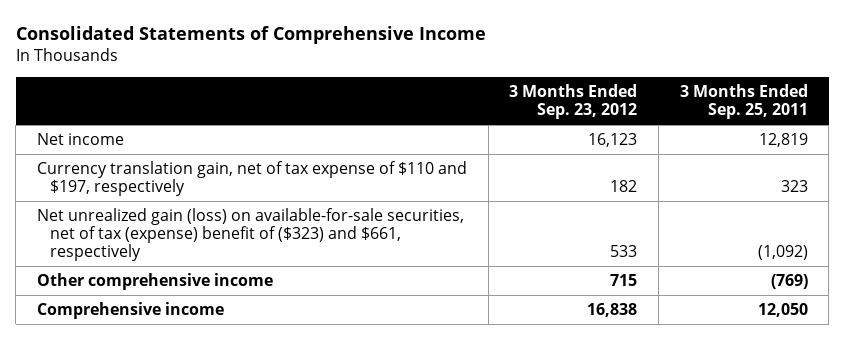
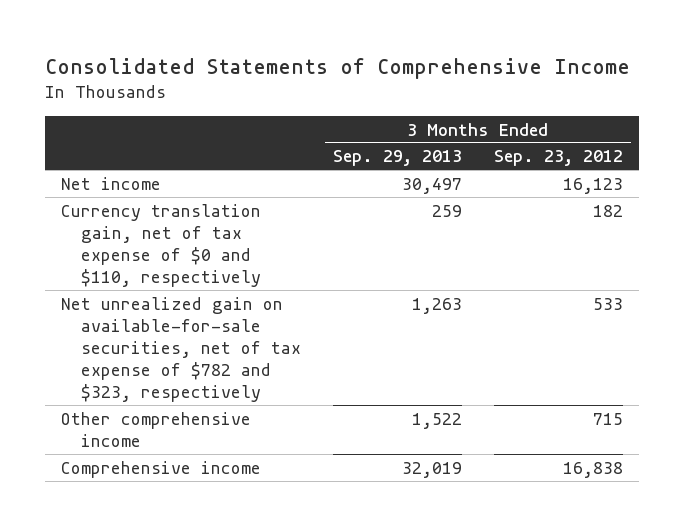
[679,84,808,120] 3 Months Ended Sep. 25, 2011 -> none
none -> [332,150,462,167] Sep. 29, 2013
[37,161,468,197] Currency translation gain, net of tax expense of $110 and $197, respectively -> [61,203,262,287] Currency translation gain, net of tax expense of $0 and $110, respectively
[37,208,465,262] Net unrealized gain (loss) on available-for-sale securities, net of tax (expense) benefit of ($323) and $661, respectively -> [61,296,302,402] Net unrealized gain on available-for-sale securities, net of tax expense of $782 and $323, respectively

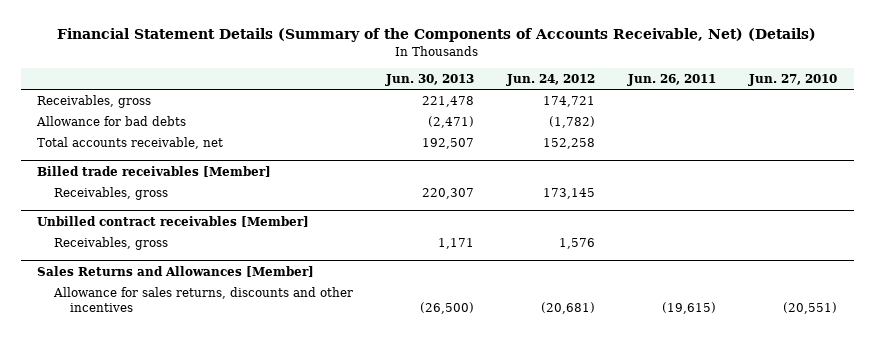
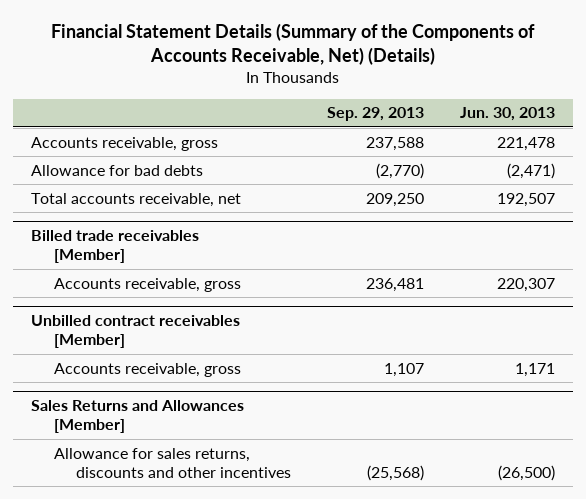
[505,74,595,87] Jun. 24, 2012 -> none
[626,74,716,87] Jun. 26, 2011 -> none
[748,74,838,87] Jun. 27, 2010 -> none
none -> [327,107,425,122] Sep. 29, 2013
[37,94,152,108] Receivables, gross -> [31,136,219,151] Accounts receivable, gross
[53,186,168,200] Receivables, gross -> [53,277,241,292] Accounts receivable, gross
[53,236,168,250] Receivables, gross -> [53,362,241,377] Accounts receivable, gross

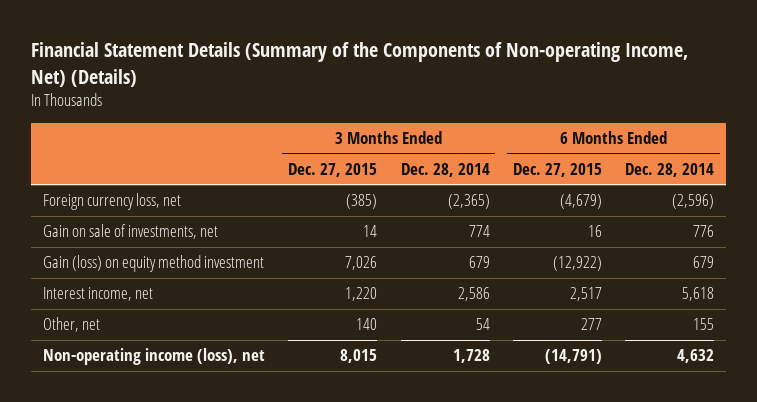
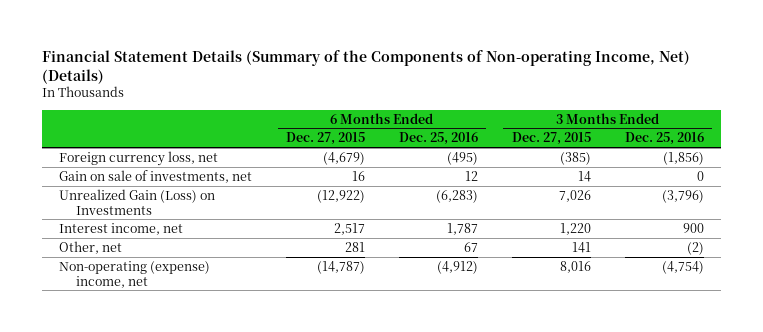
[400,162,490,177] Dec. 28, 2014 -> none
[625,162,715,177] Dec. 28, 2014 -> none
none -> [399,132,479,146] Dec. 25, 2016
none -> [624,132,704,146] Dec. 25, 2016
[42,255,264,273] Gain (loss) on equity method investment -> [59,188,216,215] Unrealized Gain (Loss) on Investments
[356,318,378,331] 140 -> [571,241,591,253] 141
[580,318,602,331] 277 -> [345,241,366,252] 281
[42,348,265,366] Non-operating income (loss), net -> [59,260,211,288] Non-operating (expense) income, net
[340,349,378,364] 8,015 -> [559,260,591,273] 8,016
[544,349,602,365] (14,791) -> [317,260,366,274] (14,787)

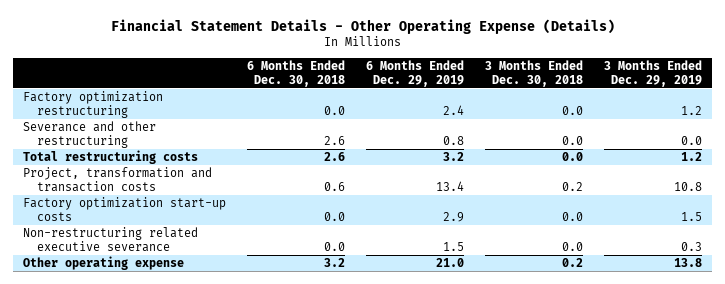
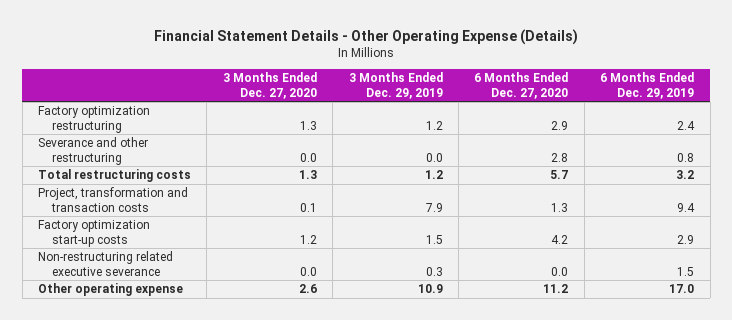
[247,59,346,87] 6 Months Ended Dec. 30, 2018 -> none
[485,59,584,87] 3 Months Ended Dec. 30, 2018 -> none
none -> [222,72,317,99] 3 Months Ended Dec. 27, 2020
none -> [474,72,569,99] 6 Months Ended Dec. 27, 2020
[436,180,465,191] 13.4 -> [677,202,696,212] 9.4
[674,181,703,191] 10.8 -> [425,202,443,212] 7.9
[436,258,465,268] 21.0 -> [669,284,695,294] 17.0
[674,258,703,268] 13.8 -> [417,284,443,294] 10.9

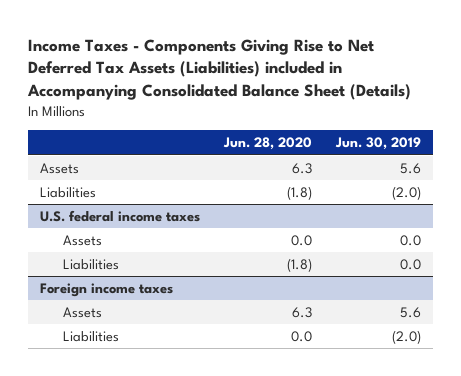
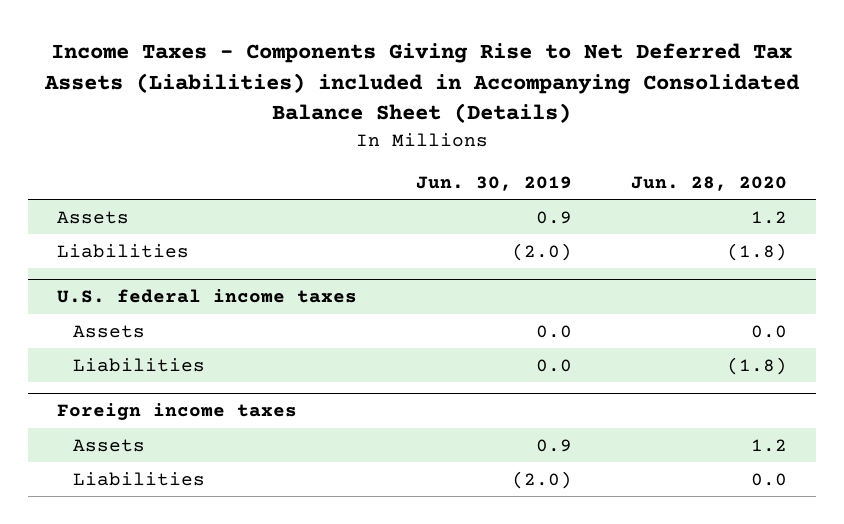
[292,163,313,175] 6.3 -> [750,210,787,224] 1.2
[399,163,421,175] 5.6 -> [536,210,573,224] 0.9
[292,307,313,319] 6.3 -> [750,438,787,452] 1.2
[399,307,421,319] 5.6 -> [536,438,573,452] 0.9

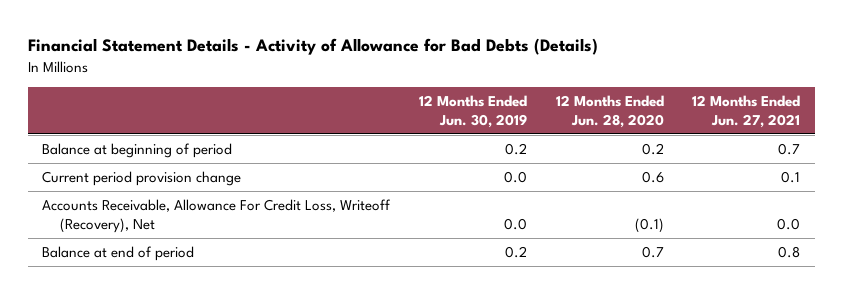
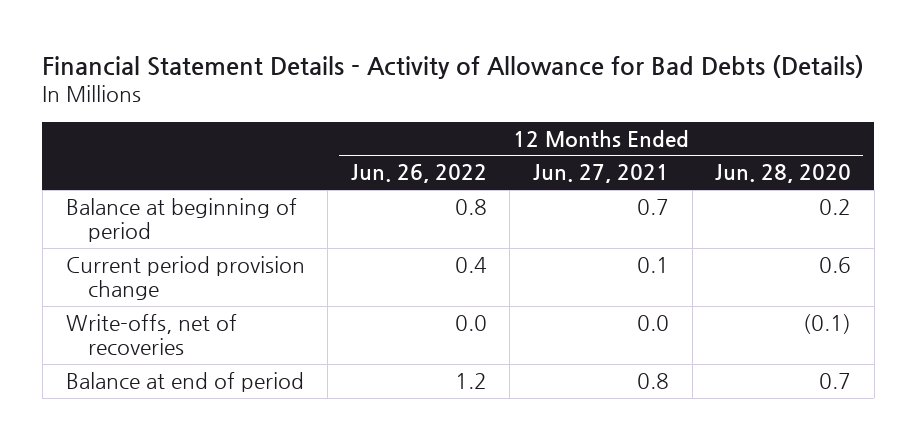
[418,94,527,128] 12 Months Ended Jun. 30, 2019 -> none
none -> [350,164,487,184] Jun. 26, 2022
[42,199,392,233] Accounts Receivable, Allowance For Credit Loss, Writeoff (Recovery), Net -> none
none -> [65,314,237,356] Write-offs, net of recoveries

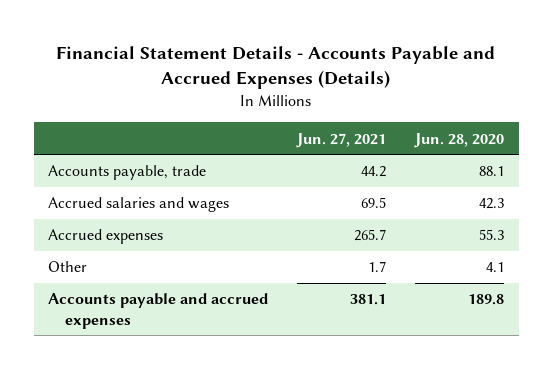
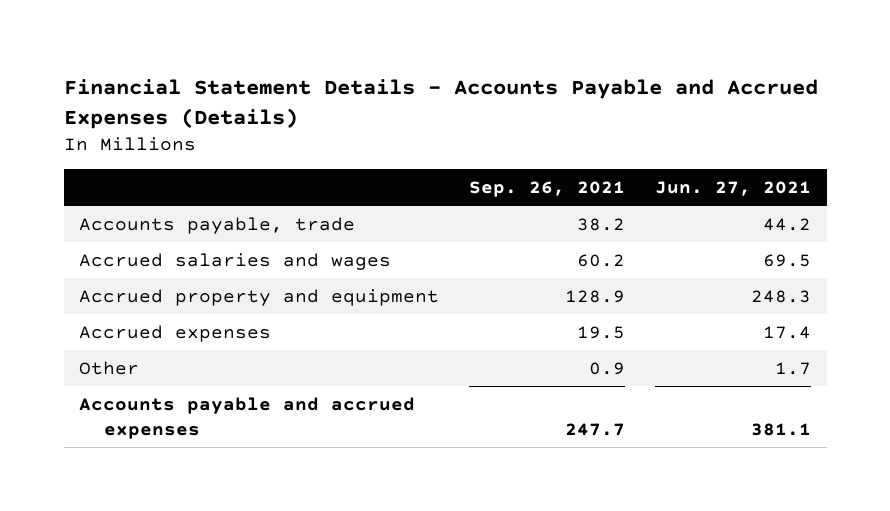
[414,132,505,148] Jun. 28, 2020 -> none
none -> [469,181,626,198] Sep. 26, 2021
none -> [78,288,439,306] Accrued property and equipment
[354,229,387,242] 265.7 -> [763,325,812,339] 17.4

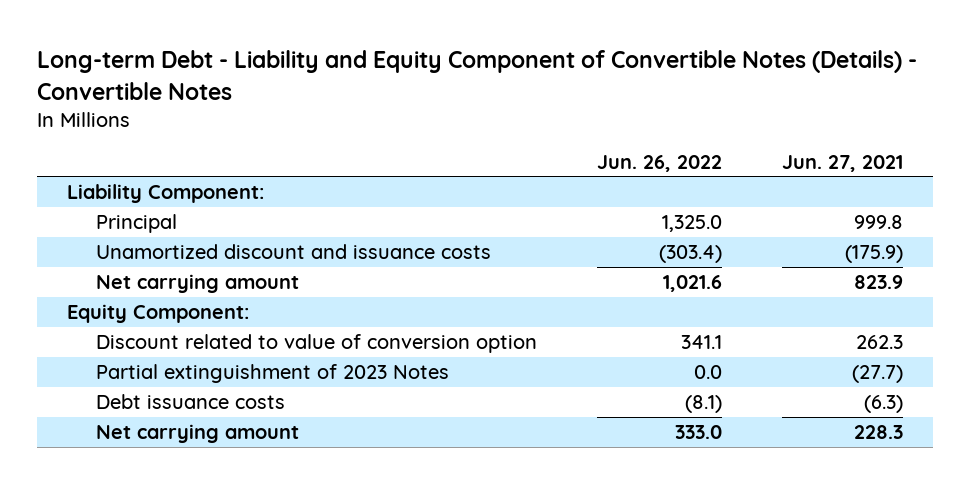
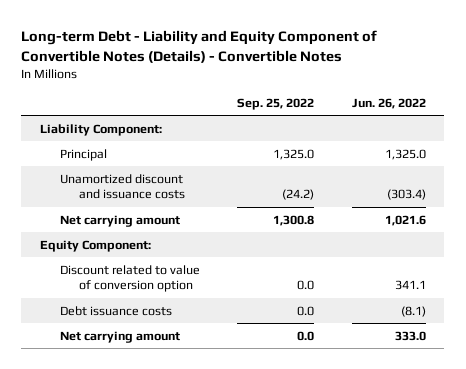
[781,154,903,172] Jun. 27, 2021 -> none
none -> [237,97,315,110] Sep. 25, 2022
[96,363,450,383] Partial extinguishment of 2023 Notes -> none

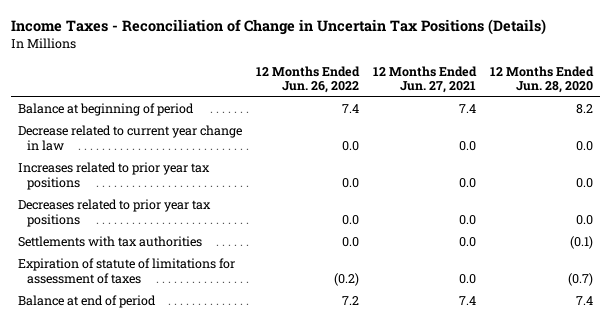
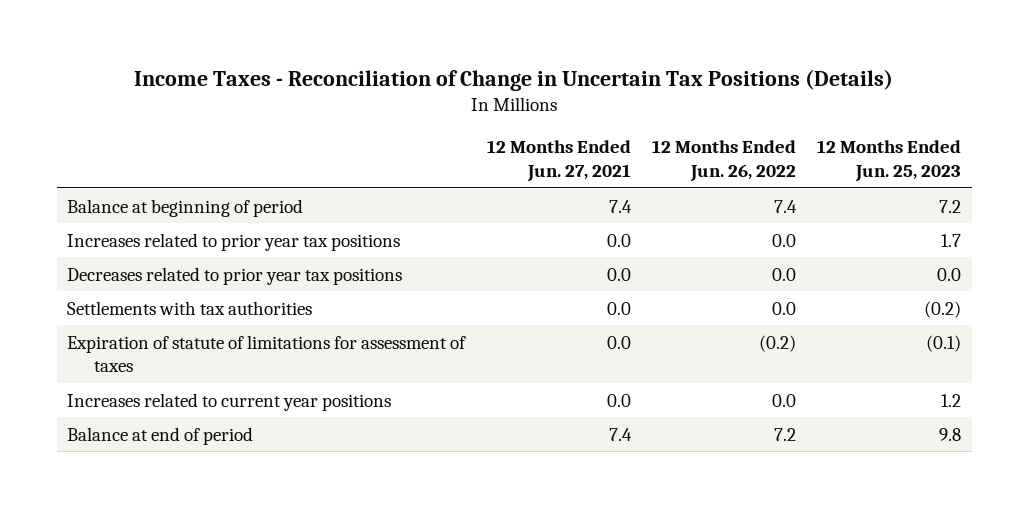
[490,65,595,94] 12 Months Ended Jun. 28, 2020 -> none
none -> [817,140,962,182] 12 Months Ended Jun. 25, 2023
[18,125,243,152] Decrease related to current year change in law -> none
none -> [67,392,392,411] Increases related to current year positions

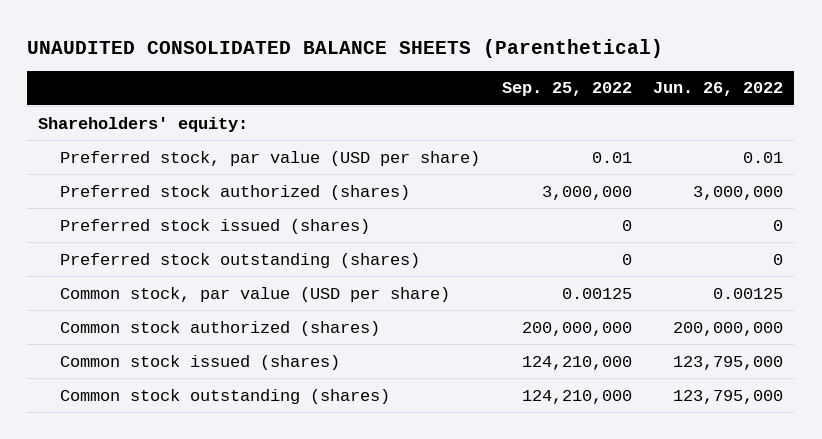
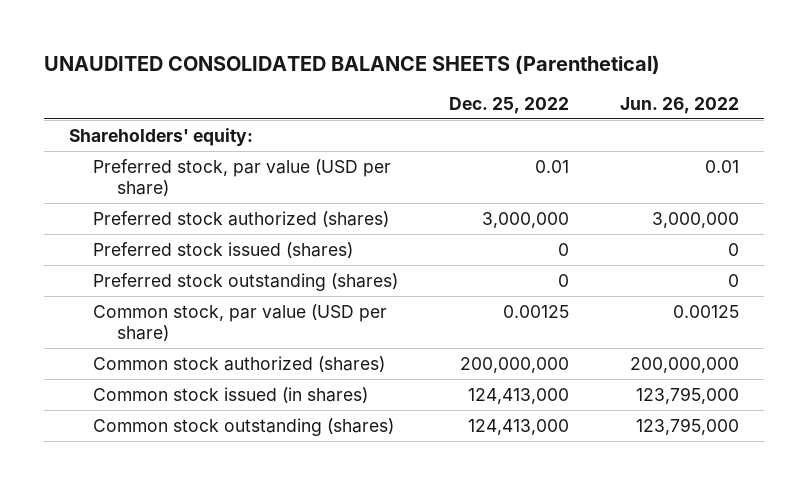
[501,82,632,97] Sep. 25, 2022 -> none
none -> [449,96,570,114] Dec. 25, 2022
[59,354,340,370] Common stock issued (shares) -> [93,386,369,403] Common stock issued (in shares)

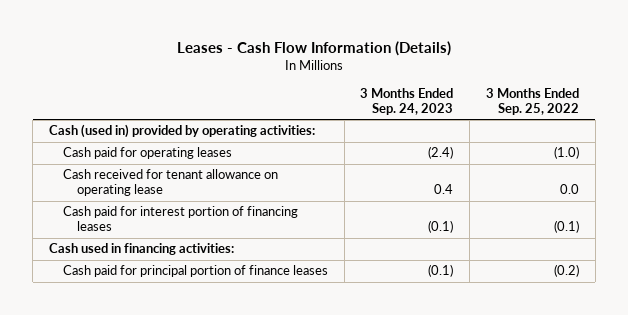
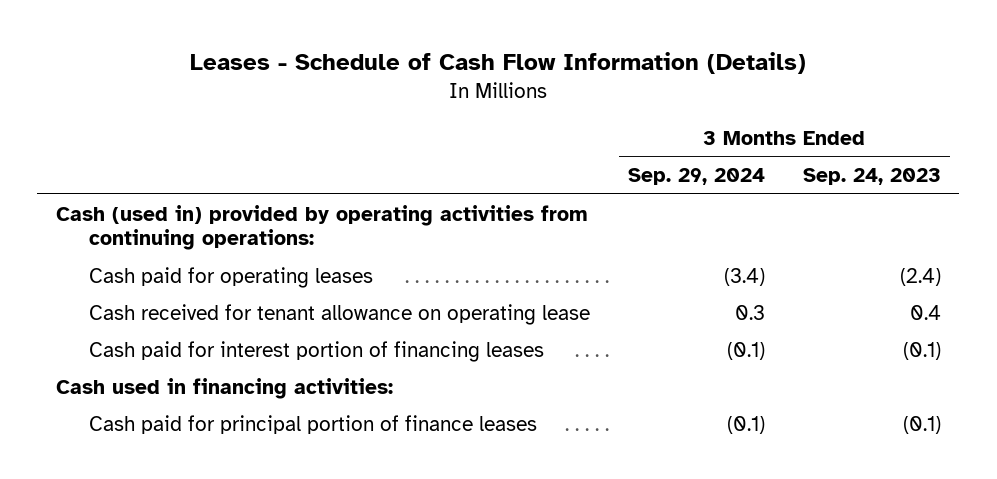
[176,40,451,56] Leases - Cash Flow Information (Details) -> [190,51,807,74] Leases - Schedule of Cash Flow Information (Details)
[485,87,579,115] 3 Months Ended Sep. 25, 2022 -> none
none -> [627,168,765,186] Sep. 29, 2024
[49,124,316,139] Cash (used in) provided by operating activities: -> [56,204,589,250] Cash (used in) provided by operating activities from continuing operations:

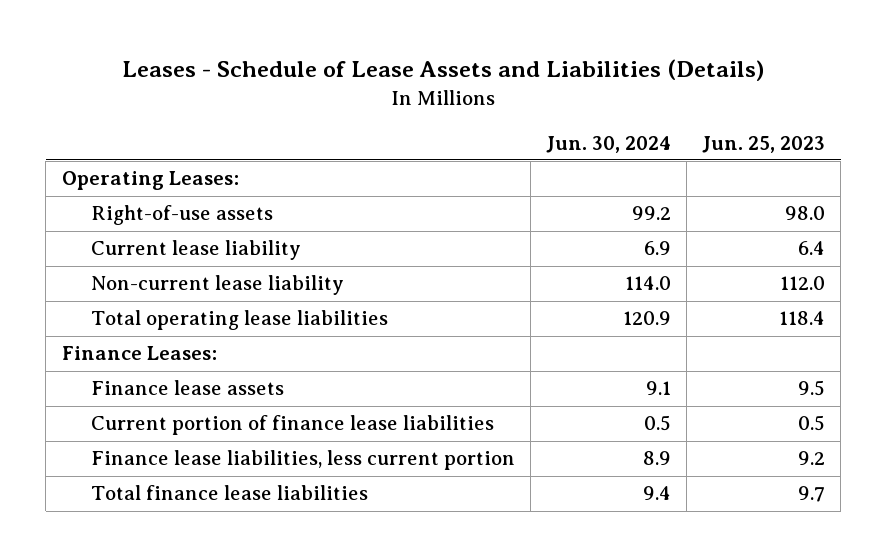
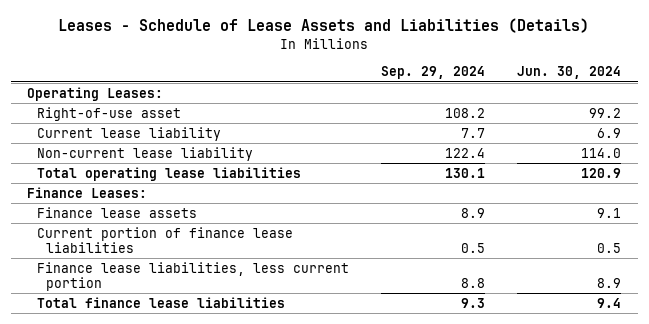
[702,135,826,153] Jun. 25, 2023 -> none
none -> [381,66,486,80] Sep. 29, 2024
[90,205,273,226] Right-of-use assets -> [36,106,181,121] Right-of-use asset

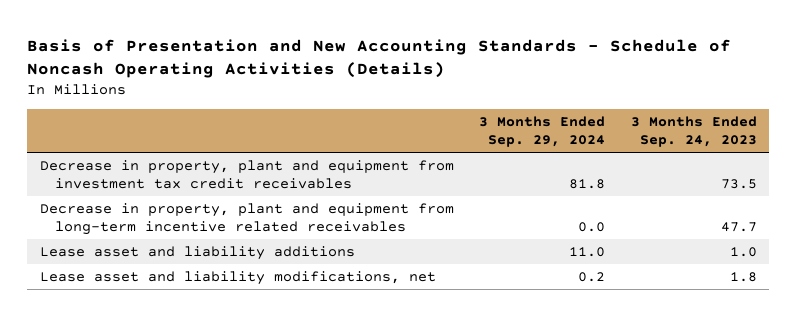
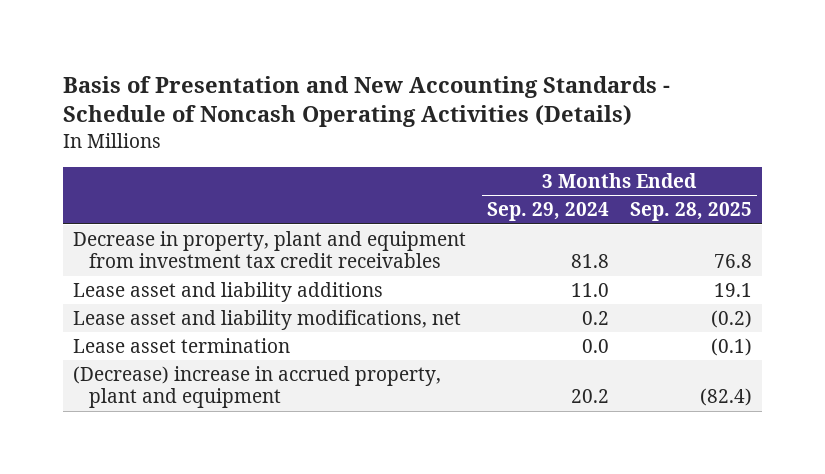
[630,116,757,148] 3 Months Ended Sep. 24, 2023 -> none
none -> [629,202,752,222] Sep. 28, 2025
[39,202,454,235] Decrease in property, plant and equipment from long-term incentive related receivables -> none
none -> [73,337,291,353] Lease asset termination
none -> [73,365,442,409] (Decrease) increase in accrued property, plant and equipment

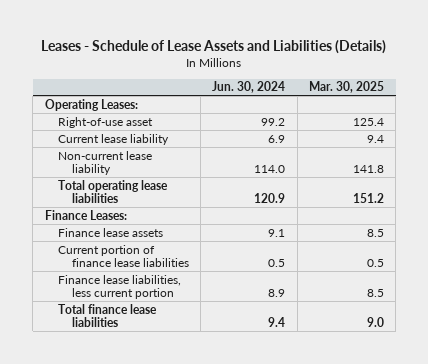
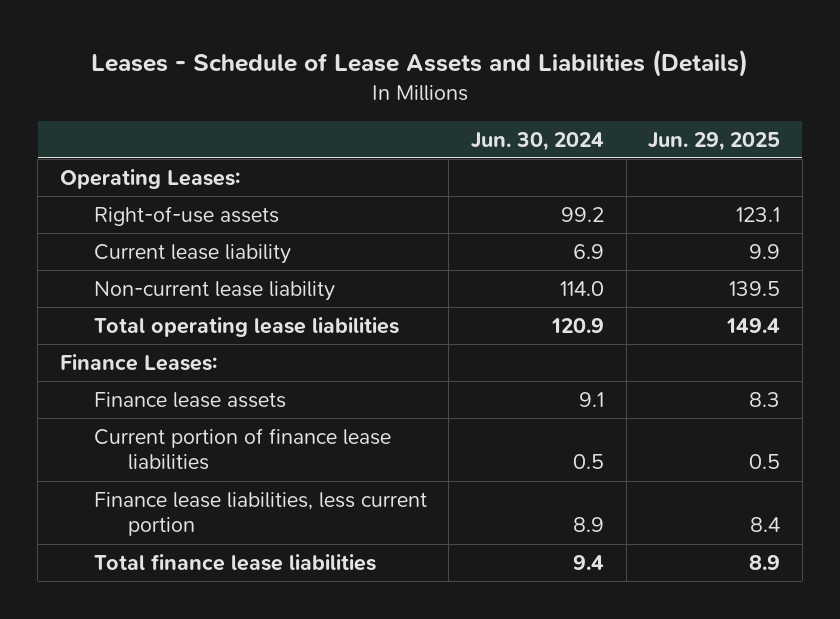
[308,81,384,94] Mar. 30, 2025 -> none
none -> [648,131,781,151] Jun. 29, 2025
[58,116,154,128] Right-of-use asset -> [93,205,279,226] Right-of-use assets

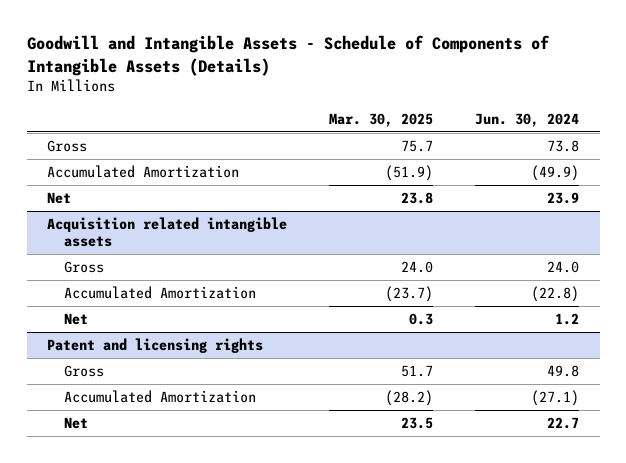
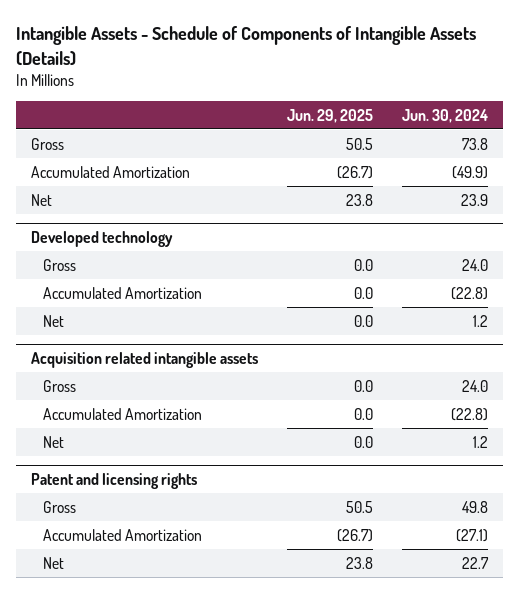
[26,35,550,76] Goodwill and Intangible Assets - Schedule of Components of Intangible Assets (Details) -> [16,26,477,66] Intangible Assets - Schedule of Components of Intangible Assets (Details)
[329,112,434,127] Mar. 30, 2025 -> none
none -> [286,108,373,123] Jun. 29, 2025
none -> [30,231,173,248] Developed technology
none -> [42,258,76,271] Gross
none -> [42,286,202,299] Accumulated Amortization
none -> [42,314,64,327] Net

